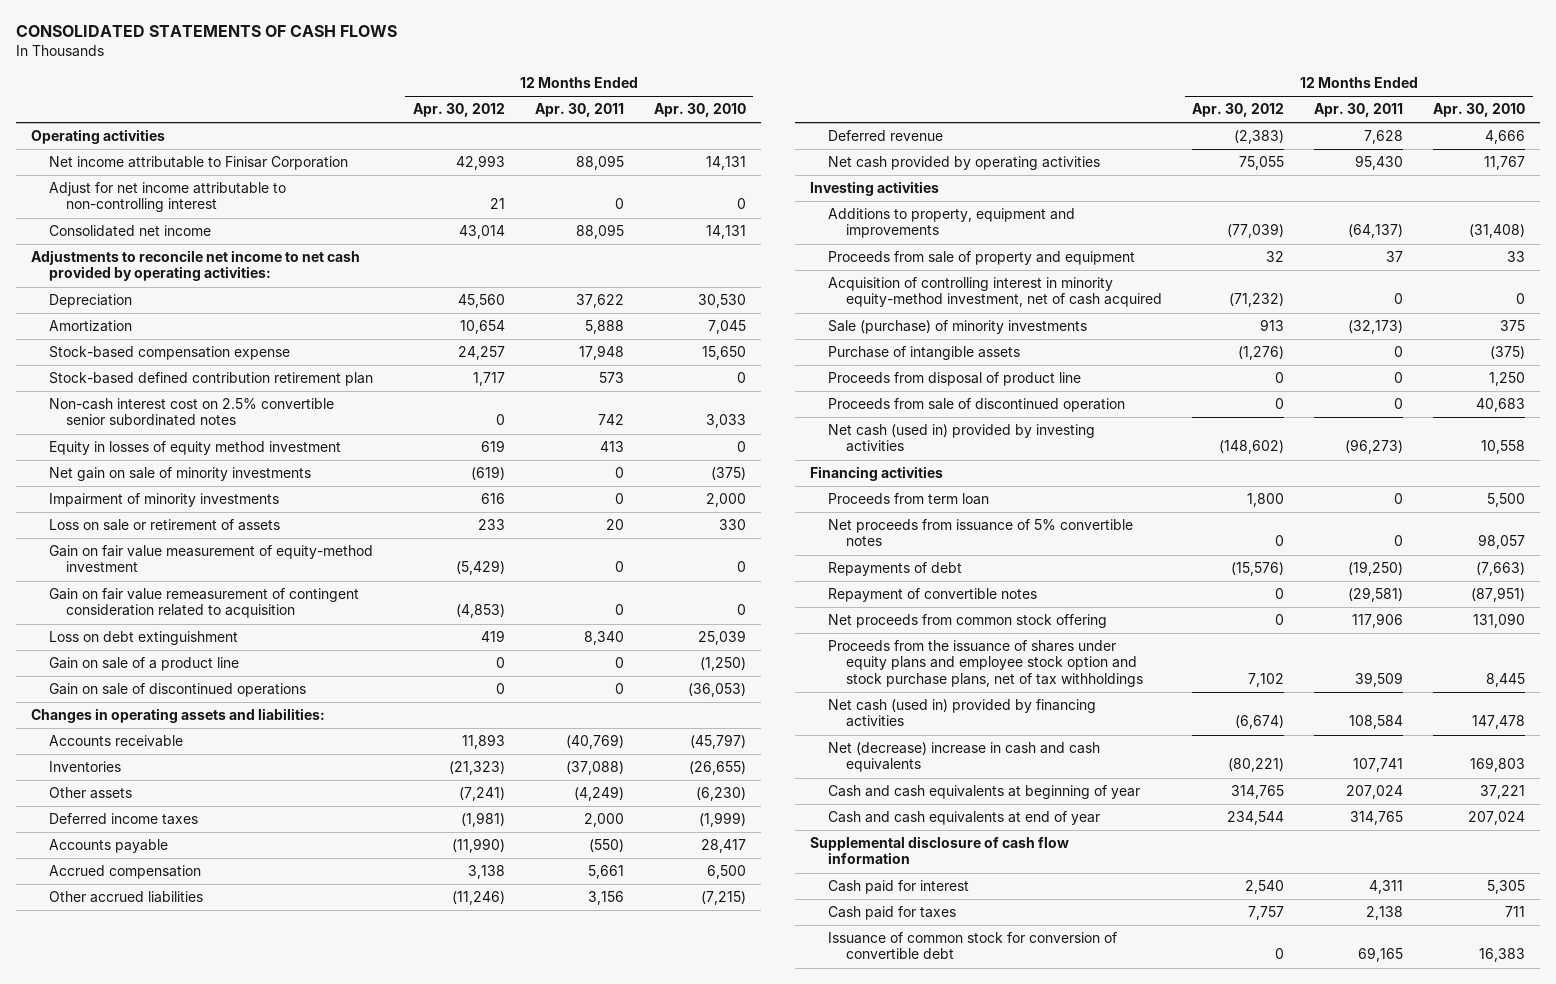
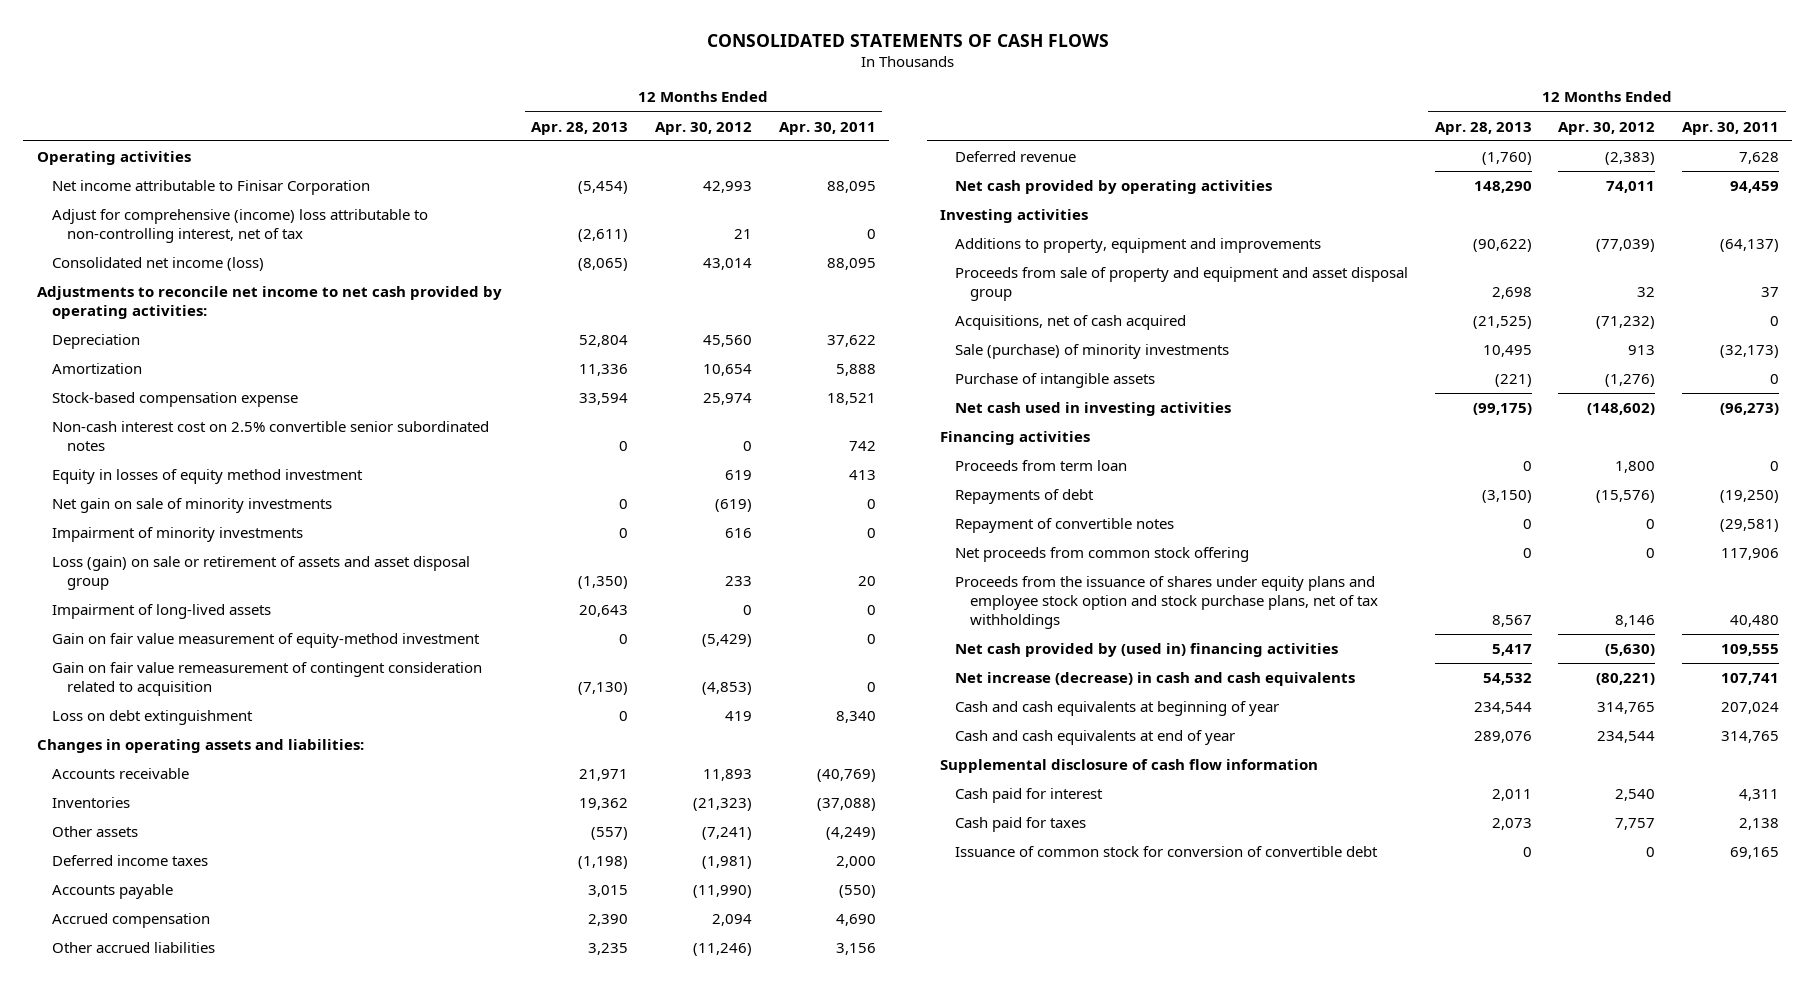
[653,103,746,118] Apr. 30, 2010 -> none
none -> [531,121,629,135] Apr. 28, 2013
[48,182,286,213] Adjust for net income attributable to non-controlling interest -> [51,209,428,243] Adjust for comprehensive (income) loss attributable to non-controlling interest, net of tax
[48,225,211,238] Consolidated net income -> [51,257,264,272] Consolidated net income (loss)
[48,372,373,387] Stock-based defined contribution retirement plan -> none
[457,346,505,361] 24,257 -> [702,393,752,406] 25,974
[578,345,624,361] 17,948 -> [826,393,876,406] 18,521
[48,519,280,532] Loss on sale or retirement of assets -> [51,556,470,590] Loss (gain) on sale or retirement of assets and asset disposal group
none -> [51,604,271,620] Impairment of long-lived assets
[48,657,239,672] Gain on sale of a product line -> none
[48,683,306,698] Gain on sale of discontinued operations -> none
[467,865,505,880] 3,138 -> [711,914,752,927] 2,094
[587,865,624,880] 5,661 -> [835,914,876,927] 4,690
[1239,156,1285,171] 75,055 -> [1606,181,1656,194] 74,011
[1355,155,1404,171] 95,430 -> [1730,181,1780,194] 94,459
[828,251,1136,266] Proceeds from sale of property and equipment -> [955,267,1409,301] Proceeds from sale of property and equipment and asset disposal group
[828,277,1163,308] Acquisition of controlling interest in minority equity-method investment, net of cash acquired -> [955,315,1187,331] Acquisitions, net of cash acquired
[828,372,1082,387] Proceeds from disposal of product line -> none
[828,398,1126,413] Proceeds from sale of discontinued operation -> none
[828,424,1096,453] Net cash (used in) provided by investing activities -> [955,402,1232,417] Net cash used in investing activities
[828,519,1134,547] Net proceeds from issuance of 5% convertible notes -> none
[1248,672,1285,687] 7,102 -> [1615,614,1656,627] 8,146
[1355,671,1404,687] 39,509 -> [1730,614,1780,627] 40,480
[828,699,1097,728] Net cash (used in) provided by financing activities -> [955,643,1339,658] Net cash provided by (used in) financing activities
[1235,715,1285,730] (6,674) -> [1605,644,1656,657] (5,630)
[1349,715,1404,730] 108,584 -> [1721,644,1780,657] 109,555
[828,742,1101,773] Net (decrease) increase in cash and cash equivalents -> [955,672,1356,687] Net increase (decrease) in cash and cash equivalents

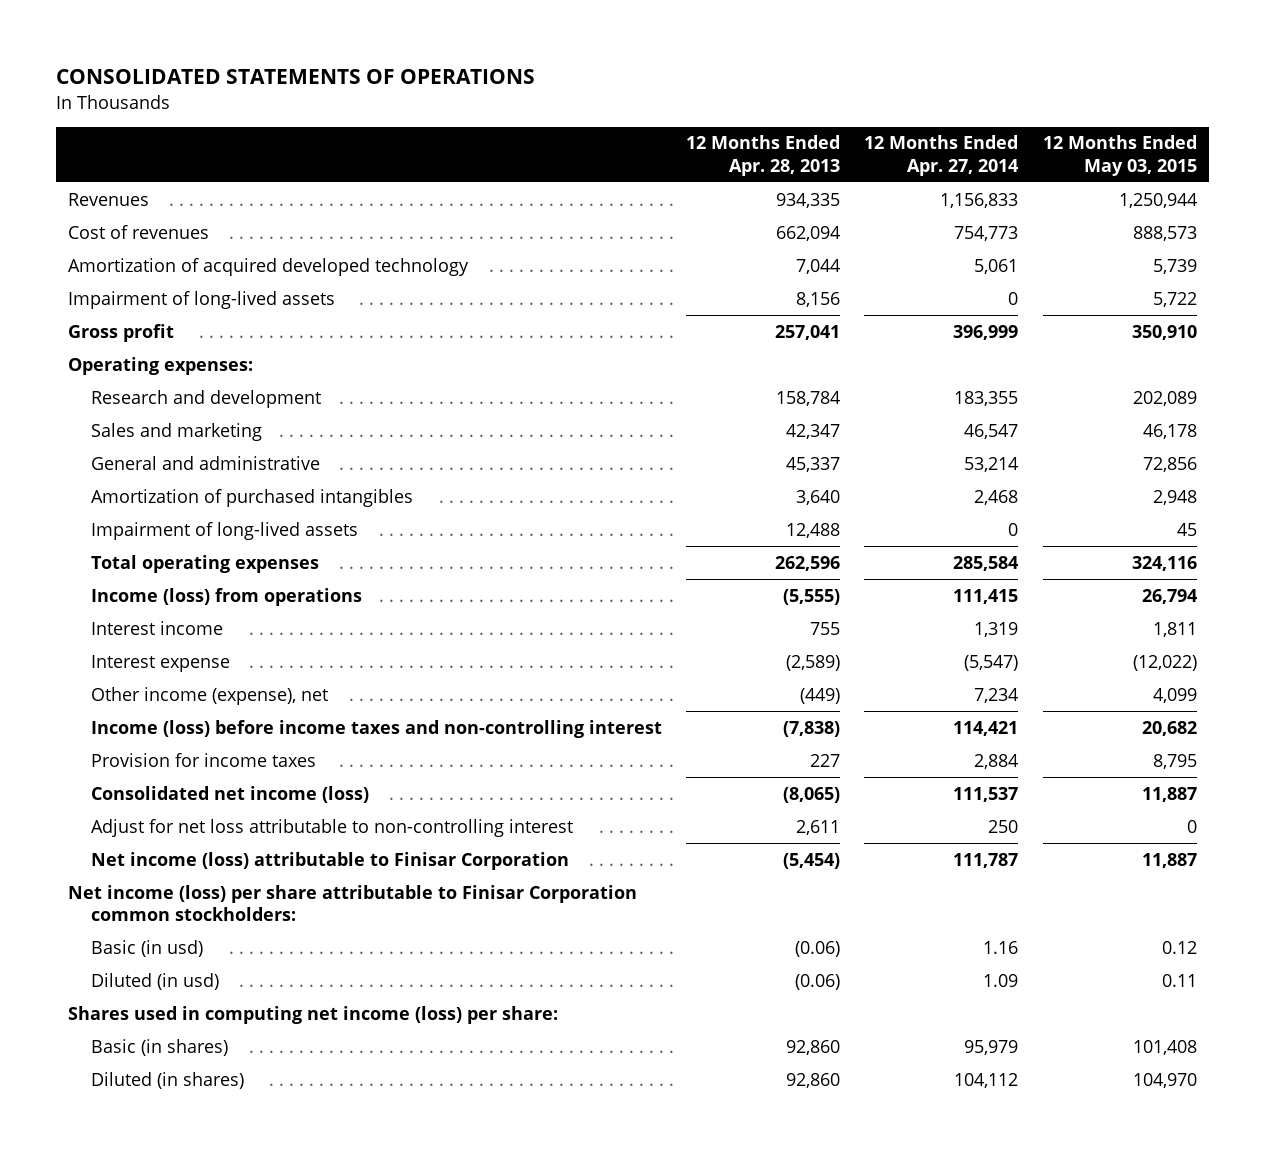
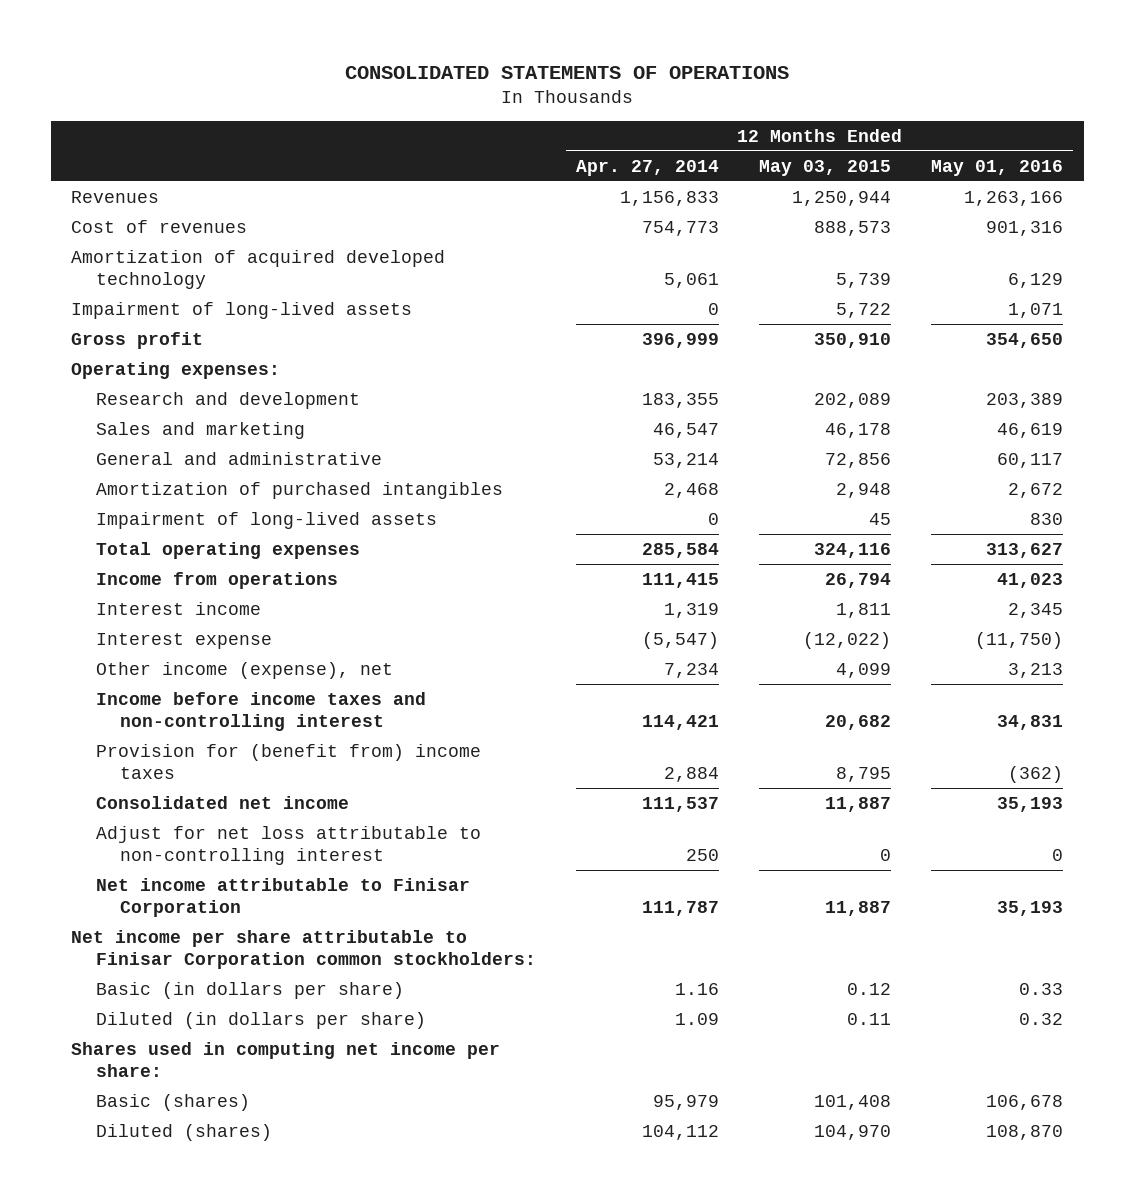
[685,135,840,177] 12 Months Ended Apr. 28, 2013 -> none
none -> [931,159,1064,176] May 01, 2016
[90,587,362,606] Income (loss) from operations -> [95,571,338,589] Income from operations
[90,719,662,738] Income (loss) before income taxes and non-controlling interest -> [95,691,426,732] Income before income taxes and non-controlling interest
[90,752,316,767] Provision for income taxes -> [95,743,481,780] Provision for (benefit from) income taxes
[90,785,369,803] Consolidated net income (loss) -> [95,795,349,809] Consolidated net income
[90,851,569,870] Net income (loss) attributable to Finisar Corporation -> [95,877,470,918] Net income attributable to Finisar Corporation
[67,884,637,922] Net income (loss) per share attributable to Finisar Corporation common stockholders: -> [71,929,536,970] Net income per share attributable to Finisar Corporation common stockholders:
[90,939,203,957] Basic (in usd) -> [95,981,404,999] Basic (in dollars per share)
[90,972,219,990] Diluted (in usd) -> [95,1011,426,1029] Diluted (in dollars per share)
[67,1005,558,1024] Shares used in computing net income (loss) per share: -> [71,1041,501,1078] Shares used in computing net income per share:
[90,1038,228,1056] Basic (in shares) -> [95,1093,250,1111] Basic (shares)
[90,1071,244,1089] Diluted (in shares) -> [95,1123,272,1141] Diluted (shares)

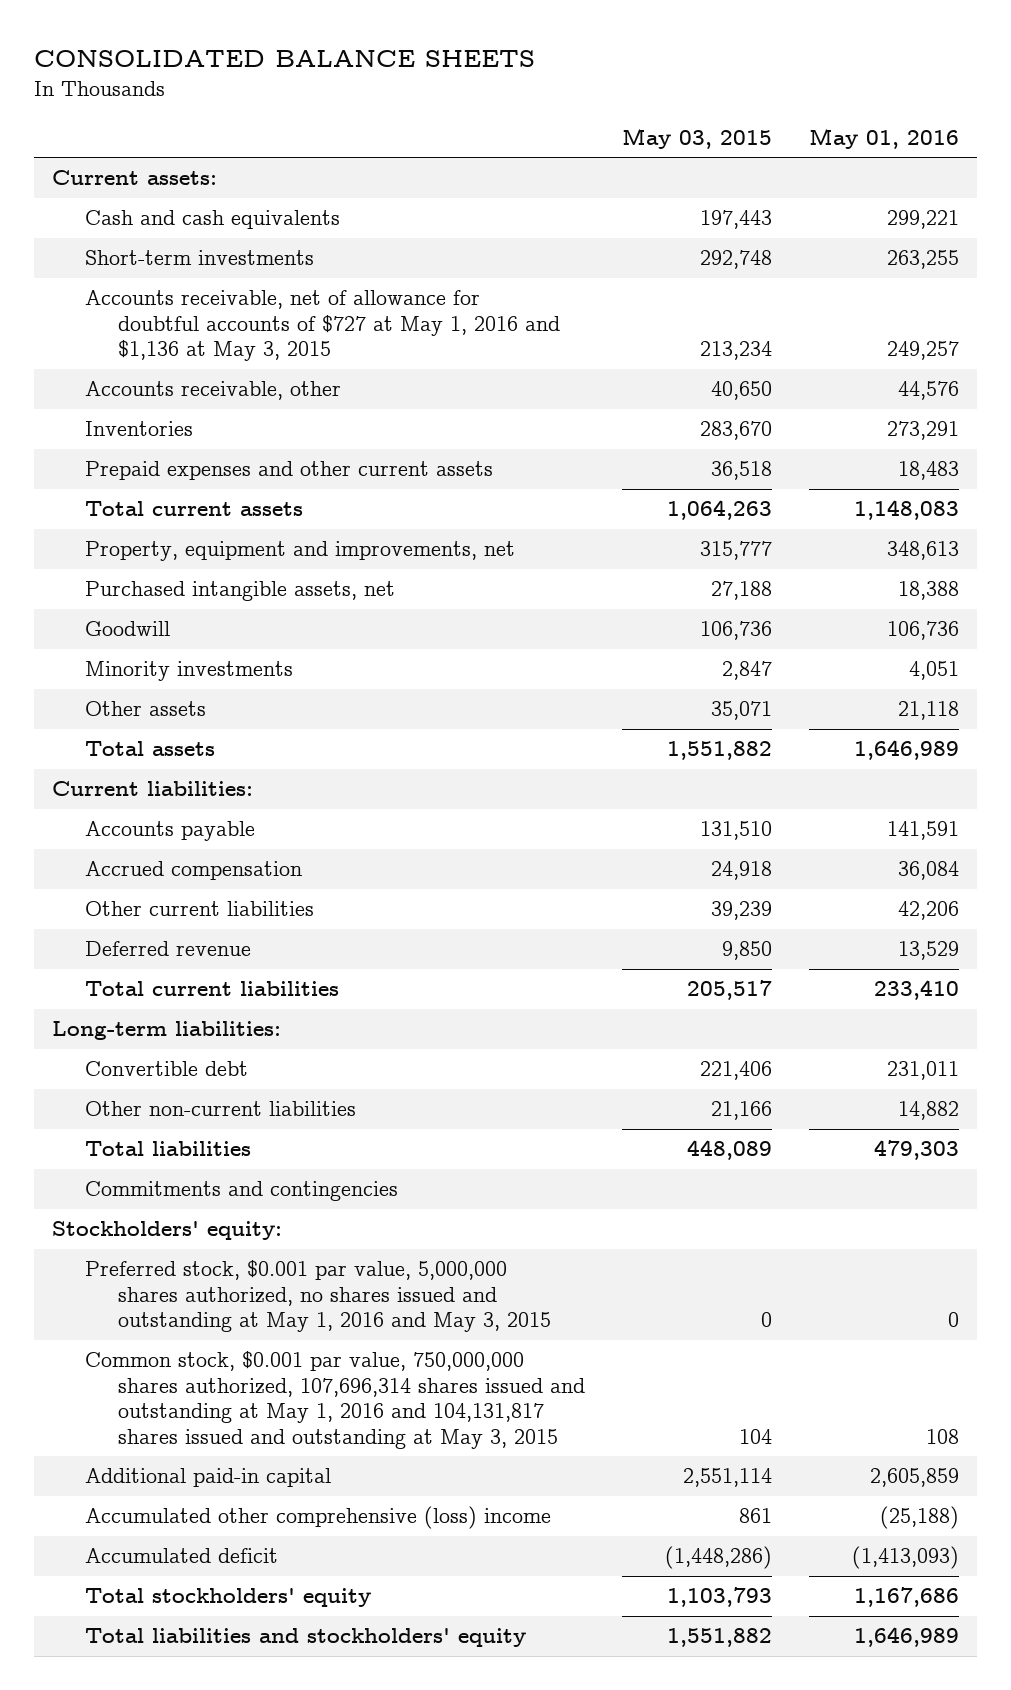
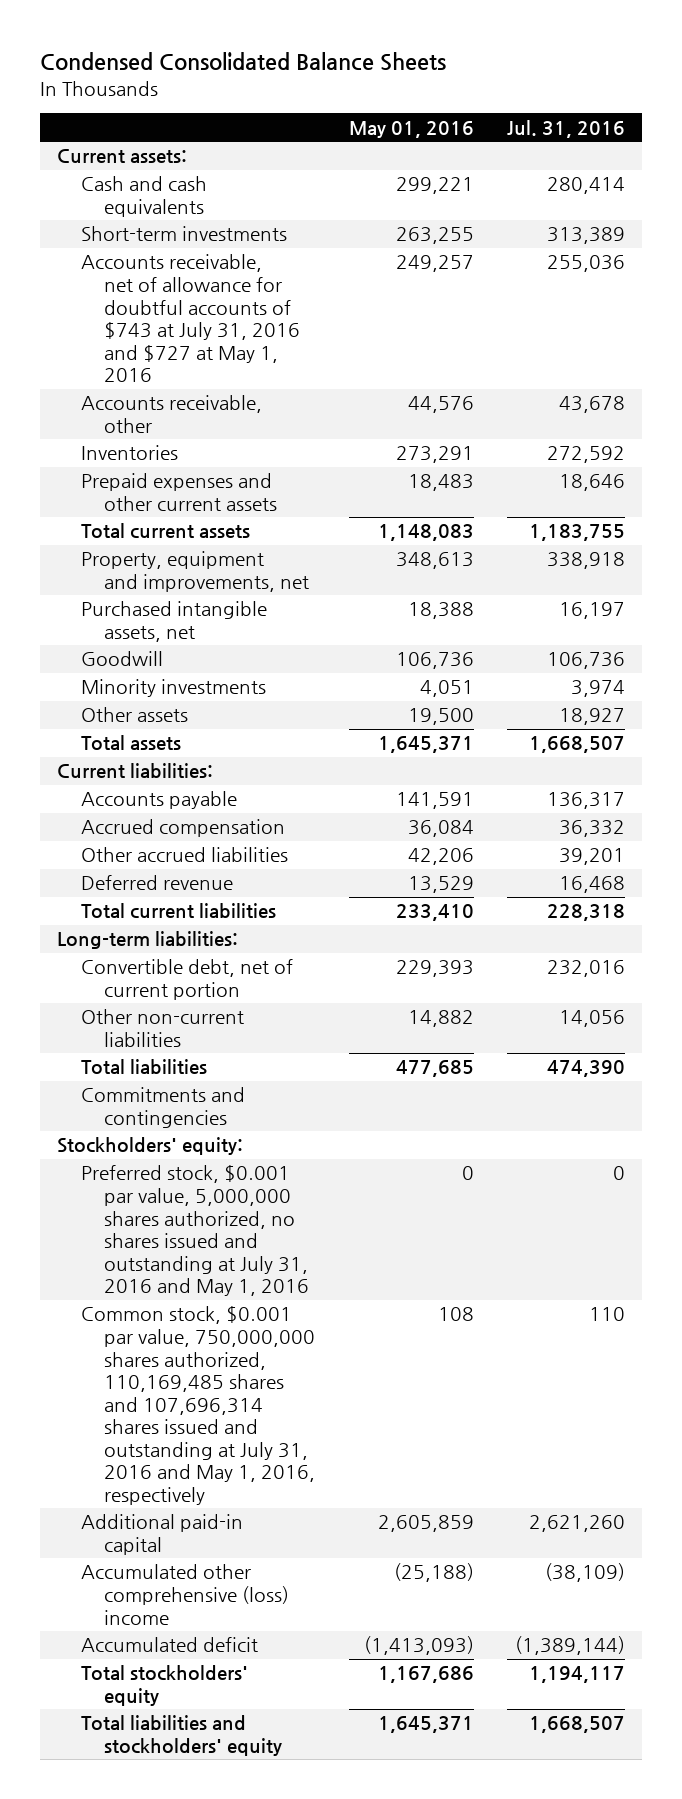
[33,49,535,67] CONSOLIDATED BALANCE SHEETS -> [40,52,447,72] Condensed Consolidated Balance Sheets
[621,127,772,149] May 03, 2015 -> none
none -> [507,119,626,138] Jul. 31, 2016
[84,290,560,362] Accounts receivable, net of allowance for doubtful accounts of $727 at May 1, 2016 and $1,136 at May 3, 2015 -> [80,254,301,383] Accounts receivable, net of allowance for doubtful accounts of $743 at July 31, 2016 and $727 at May 1, 2016
[897,701,959,721] 21,118 -> [407,708,474,726] 19,500
[853,740,959,761] 1,646,989 -> [377,736,474,754] 1,645,371
[84,901,314,917] Other current liabilities -> [80,847,288,863] Other accrued liabilities
[84,1061,248,1077] Convertible debt -> [80,959,293,1000] Convertible debt, net of current portion
[886,1061,959,1081] 231,011 -> [395,960,474,978] 229,393
[873,1140,959,1161] 479,303 -> [395,1060,474,1078] 477,685
[84,1260,551,1333] Preferred stock, $0.001 par value, 5,000,000 shares authorized, no shares issued and outstanding at May 1, 2016 and May 3, 2015 -> [80,1165,310,1297] Preferred stock, $0.001 par value, 5,000,000 shares authorized, no shares issued and outstanding at July 31, 2016 and May 1, 2016
[84,1351,585,1449] Common stock, $0.001 par value, 750,000,000 shares authorized, 107,696,314 shares issued and outstanding at May 1, 2016 and 104,131,817 shares issued and outstanding at May 3, 2015 -> [80,1306,316,1505] Common stock, $0.001 par value, 750,000,000 shares authorized, 110,169,485 shares and 107,696,314 shares issued and outstanding at July 31, 2016 and May 1, 2016, respectively
[853,1627,959,1648] 1,646,989 -> [377,1716,474,1734] 1,645,371

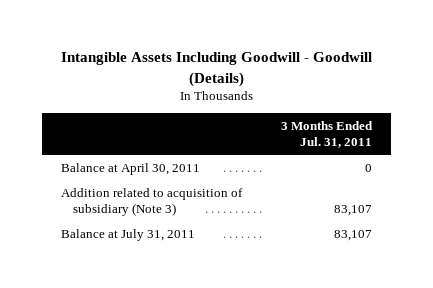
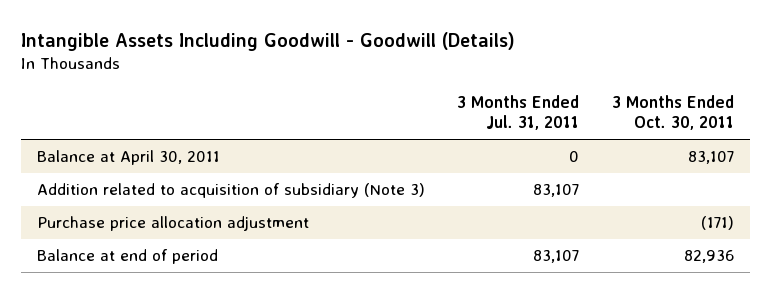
none -> [611,95,734,131] 3 Months Ended Oct. 30, 2011
none -> [36,216,309,232] Purchase price allocation adjustment
[61,228,196,241] Balance at July 31, 2011 -> [36,249,218,265] Balance at end of period

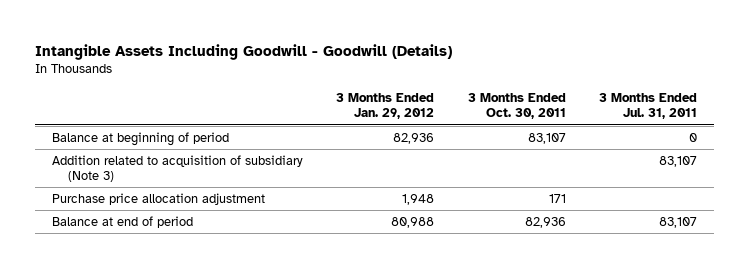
none -> [336,93,435,120] 3 Months Ended Jan. 29, 2012
[36,150,220,166] Balance at April 30, 2011 -> [52,131,230,146] Balance at beginning of period
[700,216,734,231] (171) -> [548,193,566,203] 171

